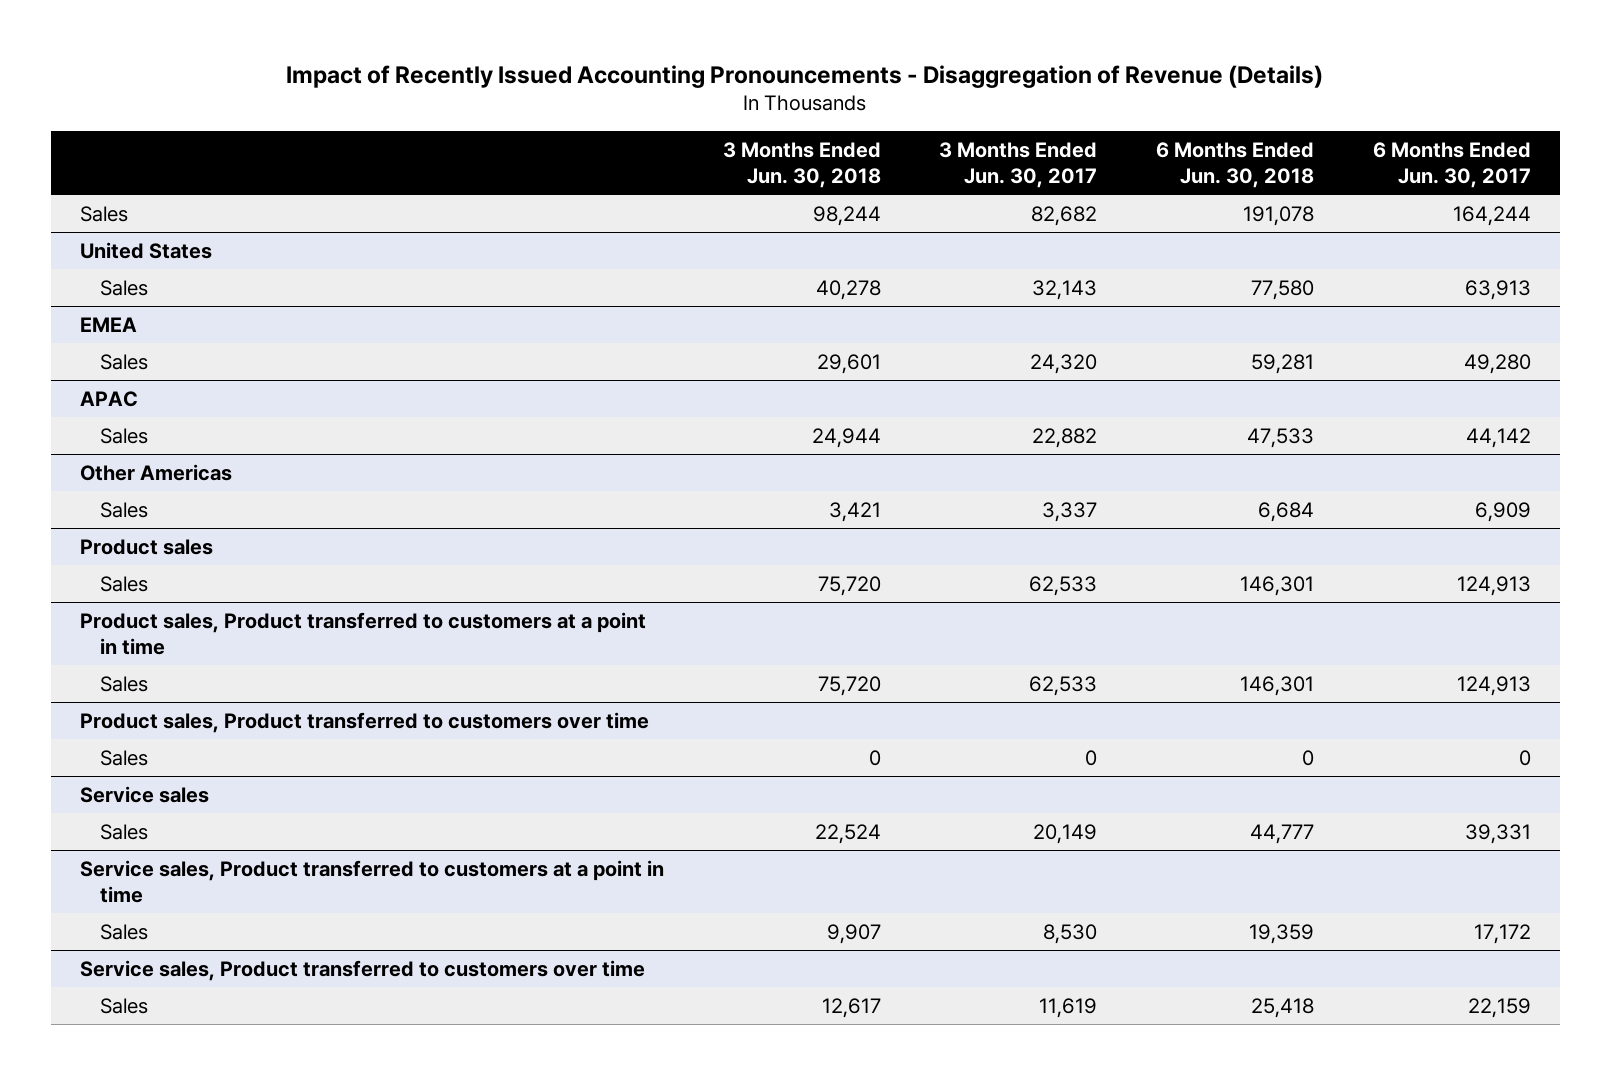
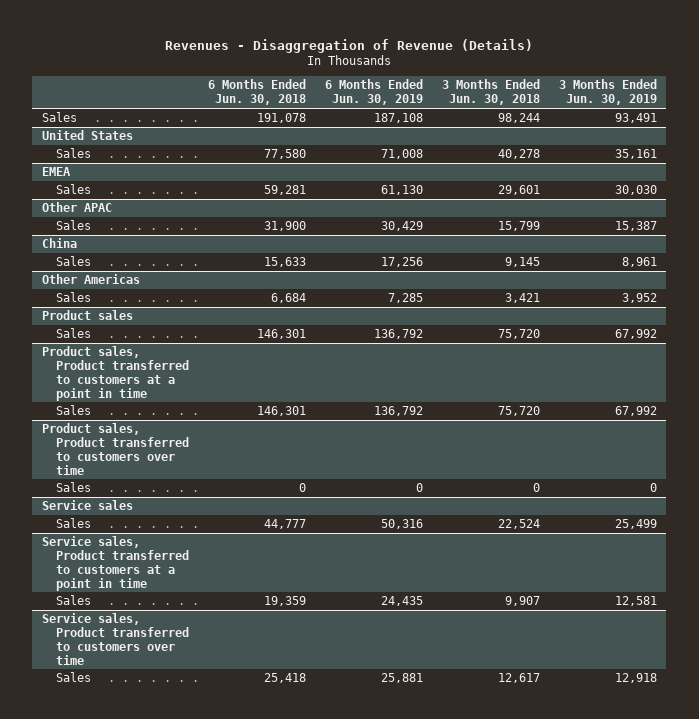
[286,64,1324,88] Impact of Recently Issued Accounting Pronouncements - Disaggregation of Revenue (Details) -> [165,38,534,53] Revenues - Disaggregation of Revenue (Details)
[939,141,1098,189] 3 Months Ended Jun. 30, 2017 -> none
[1372,141,1531,189] 6 Months Ended Jun. 30, 2017 -> none
none -> [324,79,423,106] 6 Months Ended Jun. 30, 2019
none -> [558,79,657,106] 3 Months Ended Jun. 30, 2019
[80,390,139,407] APAC -> [41,201,112,212] Other APAC
[811,427,881,448] 24,944 -> [497,220,540,231] 15,799
[1247,427,1315,448] 47,533 -> [264,220,307,231] 31,900
none -> [41,237,77,248] China
none -> [56,255,92,266] Sales

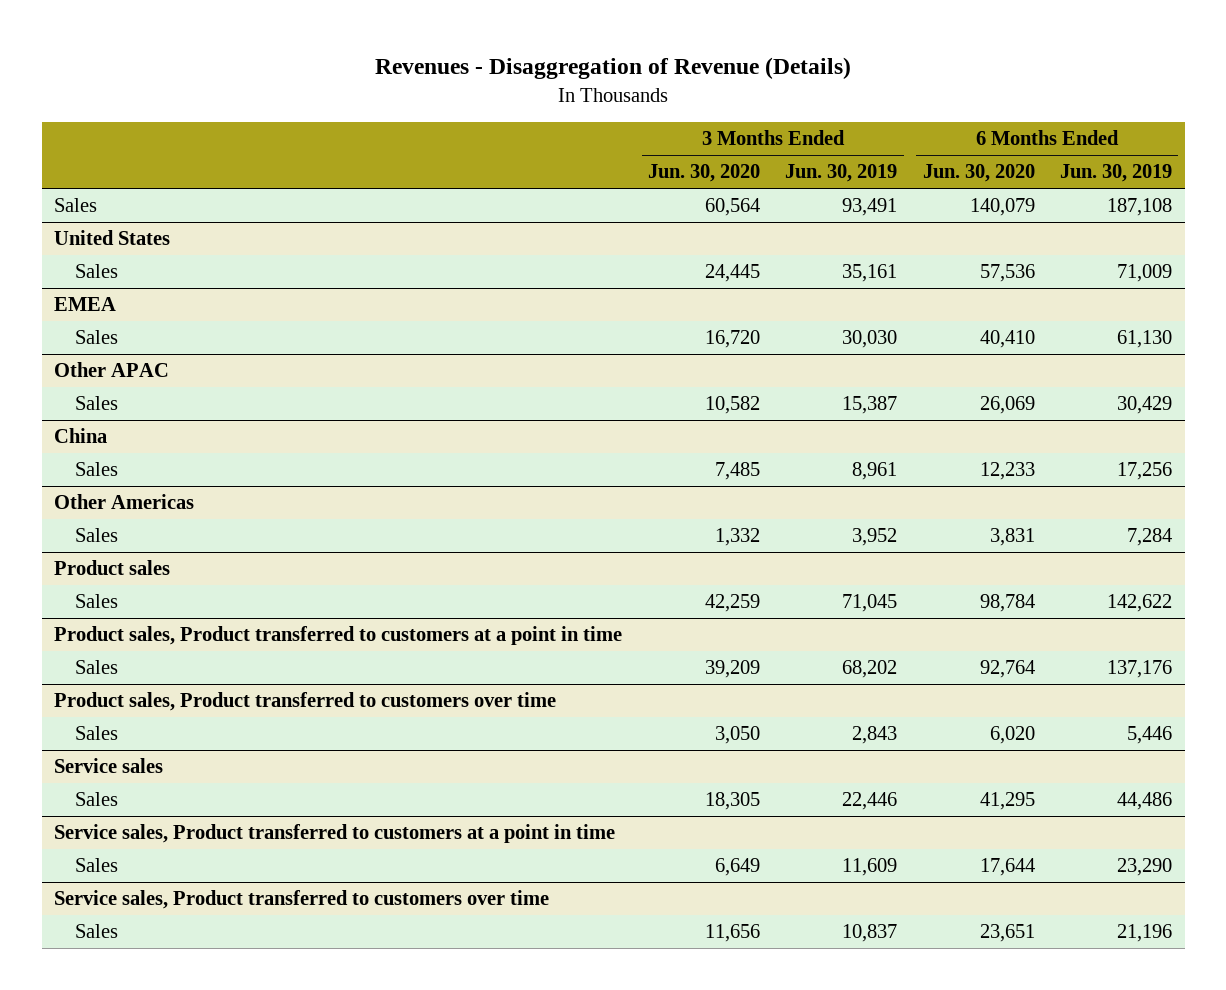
[208,79,307,106] 6 Months Ended Jun. 30, 2018 -> none
[441,79,540,106] 3 Months Ended Jun. 30, 2018 -> none
none -> [647,164,760,183] Jun. 30, 2020
none -> [922,164,1035,183] Jun. 30, 2020
[380,148,423,159] 71,008 -> [1116,264,1172,283] 71,009
[387,292,423,303] 7,285 -> [1126,528,1172,547] 7,284
[373,328,423,339] 136,792 -> [1106,594,1172,613] 142,622
[614,328,657,339] 67,992 -> [842,594,898,613] 71,045
[373,405,423,416] 136,792 -> [1106,660,1172,679] 137,176
[614,405,657,416] 67,992 -> [842,660,898,679] 68,202
[415,482,423,492] 0 -> [1126,726,1172,745] 5,446
[649,482,657,492] 0 -> [852,726,898,745] 2,843
[380,518,423,529] 50,316 -> [1116,792,1172,811] 44,486
[614,518,657,529] 25,499 -> [842,792,898,811] 22,446
[380,595,423,606] 24,435 -> [1116,858,1172,877] 23,290
[614,595,657,606] 12,581 -> [842,858,898,877] 11,609
[380,672,423,683] 25,881 -> [1116,924,1172,943] 21,196
[614,672,657,683] 12,918 -> [842,924,898,943] 10,837

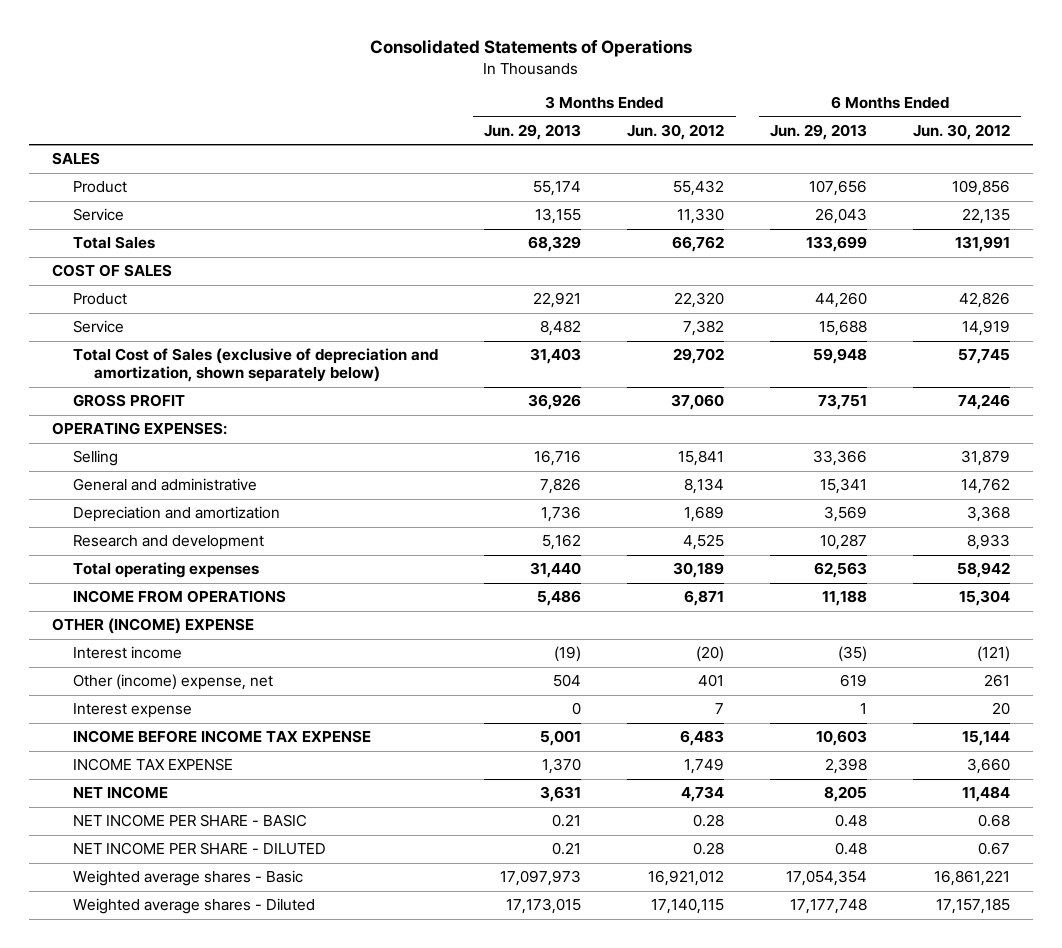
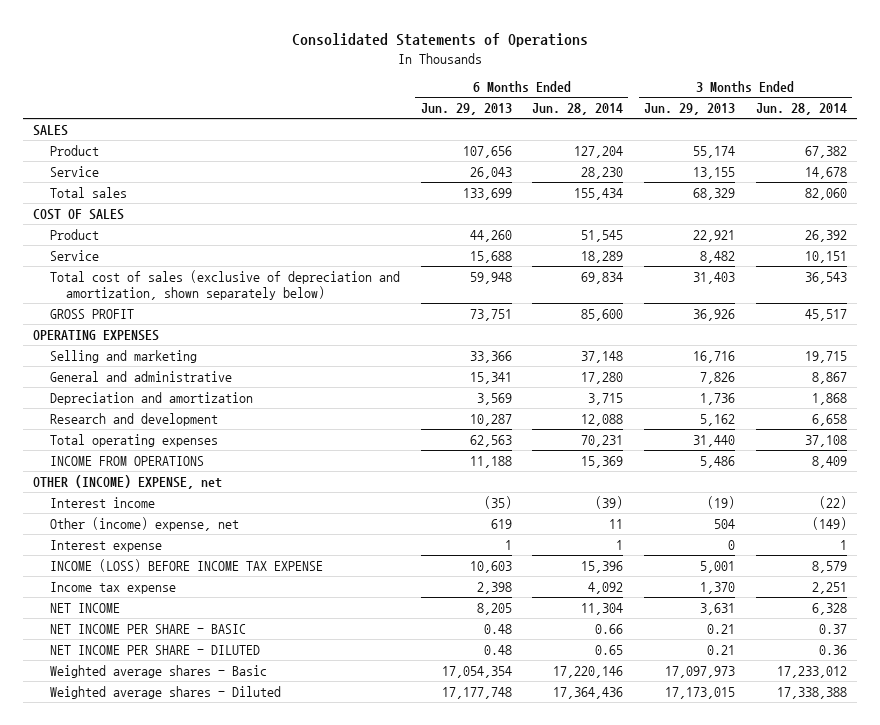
[627,123,725,140] Jun. 30, 2012 -> none
[912,123,1010,140] Jun. 30, 2012 -> none
none -> [532,103,624,116] Jun. 28, 2014
none -> [755,103,847,116] Jun. 28, 2014
[73,236,156,250] Total Sales -> [49,186,127,198] Total sales
[73,348,439,383] Total Cost of Sales (exclusive of depreciation and amortization, shown separately below) -> [49,269,400,301] Total cost of sales (exclusive of depreciation and amortization, shown separately below)
[51,422,227,436] OPERATING EXPENSES: -> [33,329,160,341] OPERATING EXPENSES
[73,450,119,467] Selling -> [49,349,197,363] Selling and marketing
[51,618,254,635] OTHER (INCOME) EXPENSE -> [33,474,223,489] OTHER (INCOME) EXPENSE, net
[73,730,372,744] INCOME BEFORE INCOME TAX EXPENSE -> [49,558,323,572] INCOME (LOSS) BEFORE INCOME TAX EXPENSE
[73,758,234,772] INCOME TAX EXPENSE -> [49,581,176,594] Income tax expense

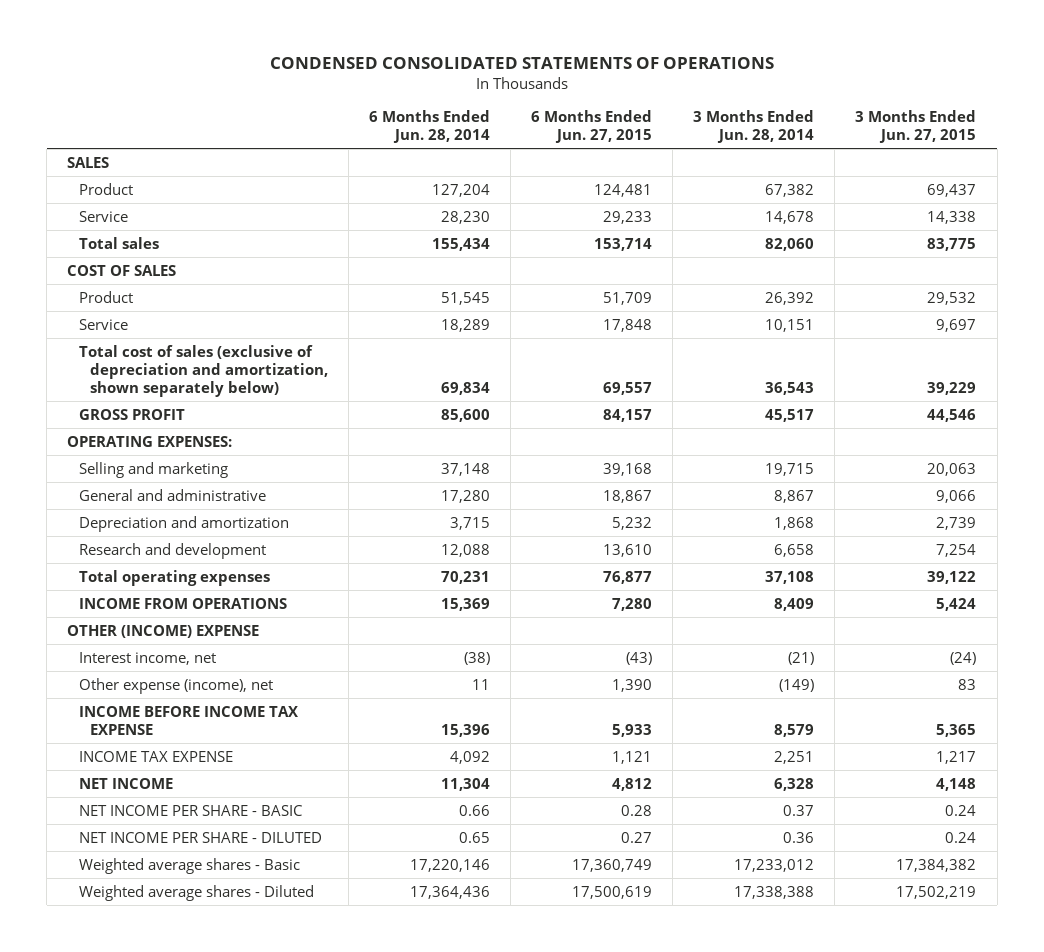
[291,33,588,48] Consolidated Statements of Operations -> [269,57,774,70] CONDENSED CONSOLIDATED STATEMENTS OF OPERATIONS
[420,103,512,116] Jun. 29, 2013 -> none
[643,103,735,116] Jun. 29, 2013 -> none
none -> [531,109,653,143] 6 Months Ended Jun. 27, 2015
none -> [855,109,977,143] 3 Months Ended Jun. 27, 2015
[33,329,160,341] OPERATING EXPENSES -> [67,435,233,447] OPERATING EXPENSES:
[49,539,162,552] Interest expense -> none
[33,474,223,489] OTHER (INCOME) EXPENSE, net -> [67,624,260,638] OTHER (INCOME) EXPENSE
[49,496,155,508] Interest income -> [78,651,216,665] Interest income, net
[595,495,624,509] (39) -> [463,651,490,665] (38)
[818,495,847,509] (22) -> [788,651,815,665] (21)
[49,516,239,531] Other (income) expense, net -> [78,677,273,694] Other expense (income), net
[49,558,323,572] INCOME (LOSS) BEFORE INCOME TAX EXPENSE -> [78,705,298,735] INCOME BEFORE INCOME TAX EXPENSE
[49,581,176,594] Income tax expense -> [78,750,233,762] INCOME TAX EXPENSE

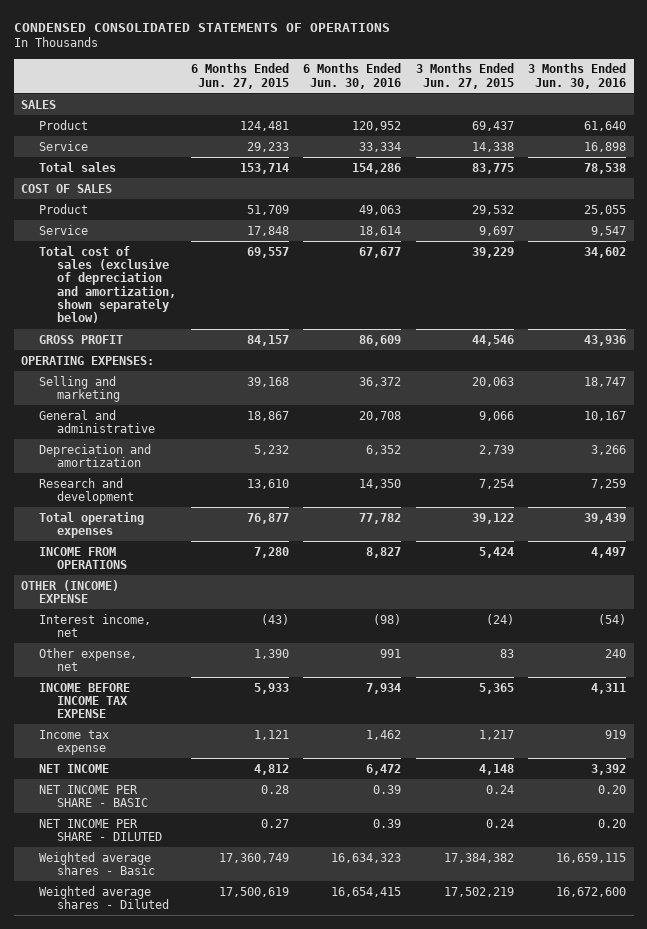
[368,109,490,143] 6 Months Ended Jun. 28, 2014 -> none
[693,109,815,143] 3 Months Ended Jun. 28, 2014 -> none
none -> [303,63,402,89] 6 Months Ended Jun. 30, 2016
none -> [528,63,627,89] 3 Months Ended Jun. 30, 2016
[78,677,273,694] Other expense (income), net -> [39,647,138,671] Other expense, net
[78,750,233,762] INCOME TAX EXPENSE -> [39,729,110,755] Income tax expense

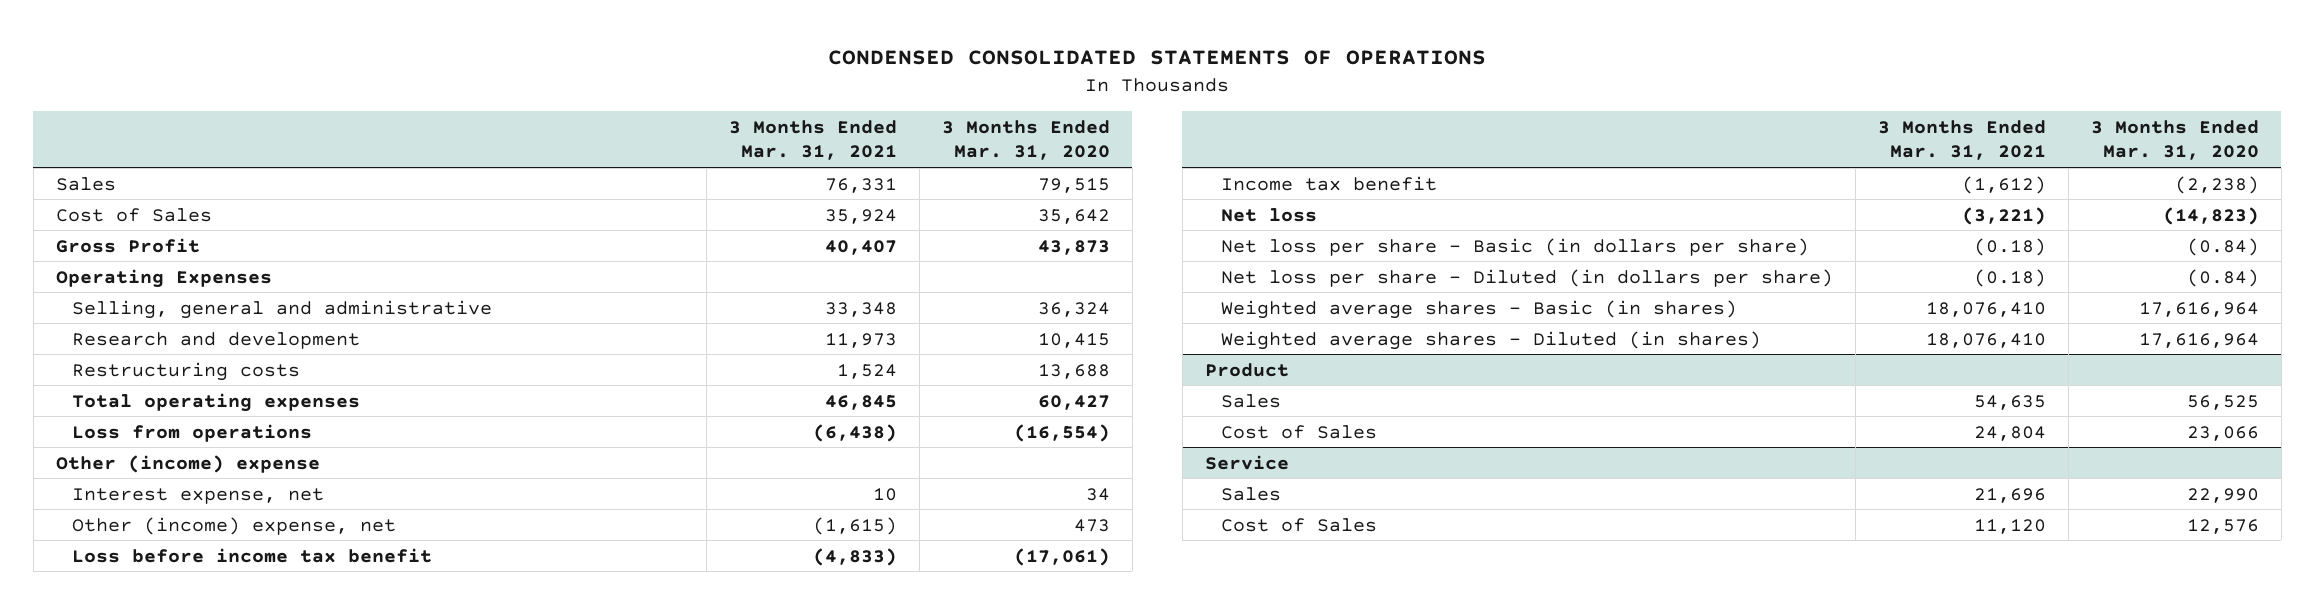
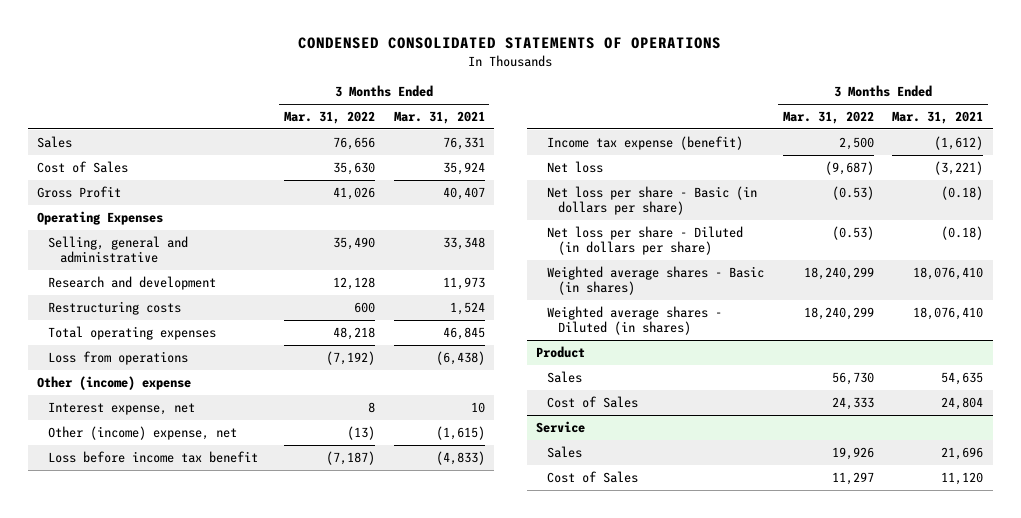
[941,119,1110,161] 3 Months Ended Mar. 31, 2020 -> none
none -> [284,111,376,125] Mar. 31, 2022
[1221,175,1438,191] Income tax benefit -> [547,135,744,150] Income tax expense (benefit)

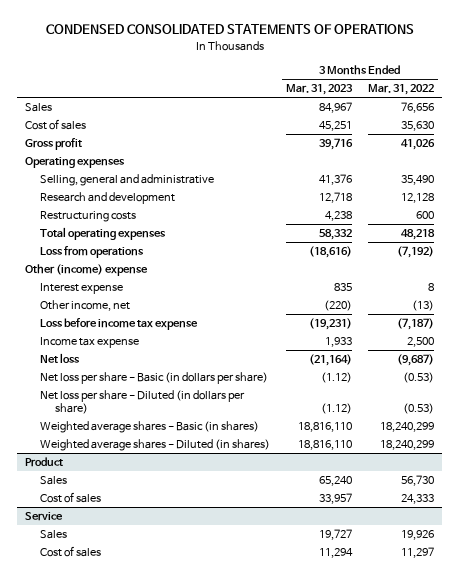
[393,111,485,125] Mar. 31, 2021 -> none
none -> [286,84,354,96] Mar. 31, 2023
[37,160,129,173] Cost of Sales -> [24,119,86,131] Cost of sales
[37,185,122,198] Gross Profit -> [24,138,82,151] Gross profit
[37,210,164,225] Operating Expenses -> [24,157,125,169] Operating expenses
[48,401,196,415] Interest expense, net -> [40,283,124,295] Interest expense
[48,425,238,440] Other (income) expense, net -> [40,300,131,312] Other income, net
[48,450,259,463] Loss before income tax benefit -> [40,318,199,331] Loss before income tax expense
[547,135,744,150] Income tax expense (benefit) -> [40,337,140,349] Income tax expense
[547,395,639,408] Cost of Sales -> [40,492,102,504] Cost of sales
[547,470,639,483] Cost of Sales -> [40,546,102,558] Cost of sales

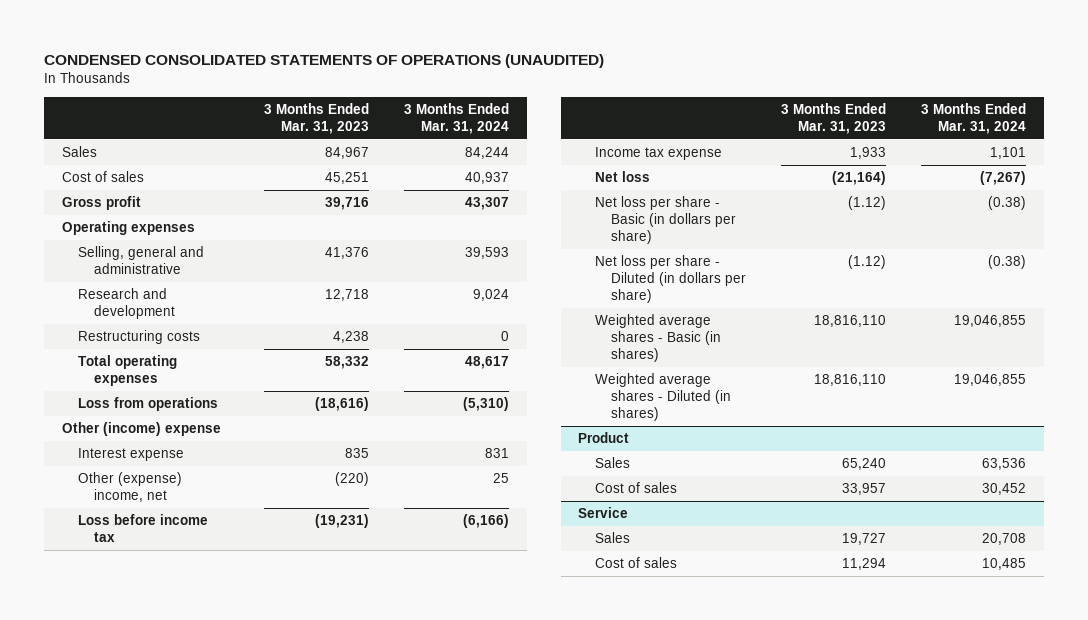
[45,24,414,35] CONDENSED CONSOLIDATED STATEMENTS OF OPERATIONS -> [44,54,605,69] CONDENSED CONSOLIDATED STATEMENTS OF OPERATIONS (UNAUDITED)
[368,84,435,96] Mar. 31, 2022 -> none
none -> [404,103,510,134] 3 Months Ended Mar. 31, 2024
[40,300,131,312] Other income, net -> [77,472,182,502] Other (expense) income, net
[40,318,199,331] Loss before income tax expense -> [77,514,208,542] Loss before income tax

